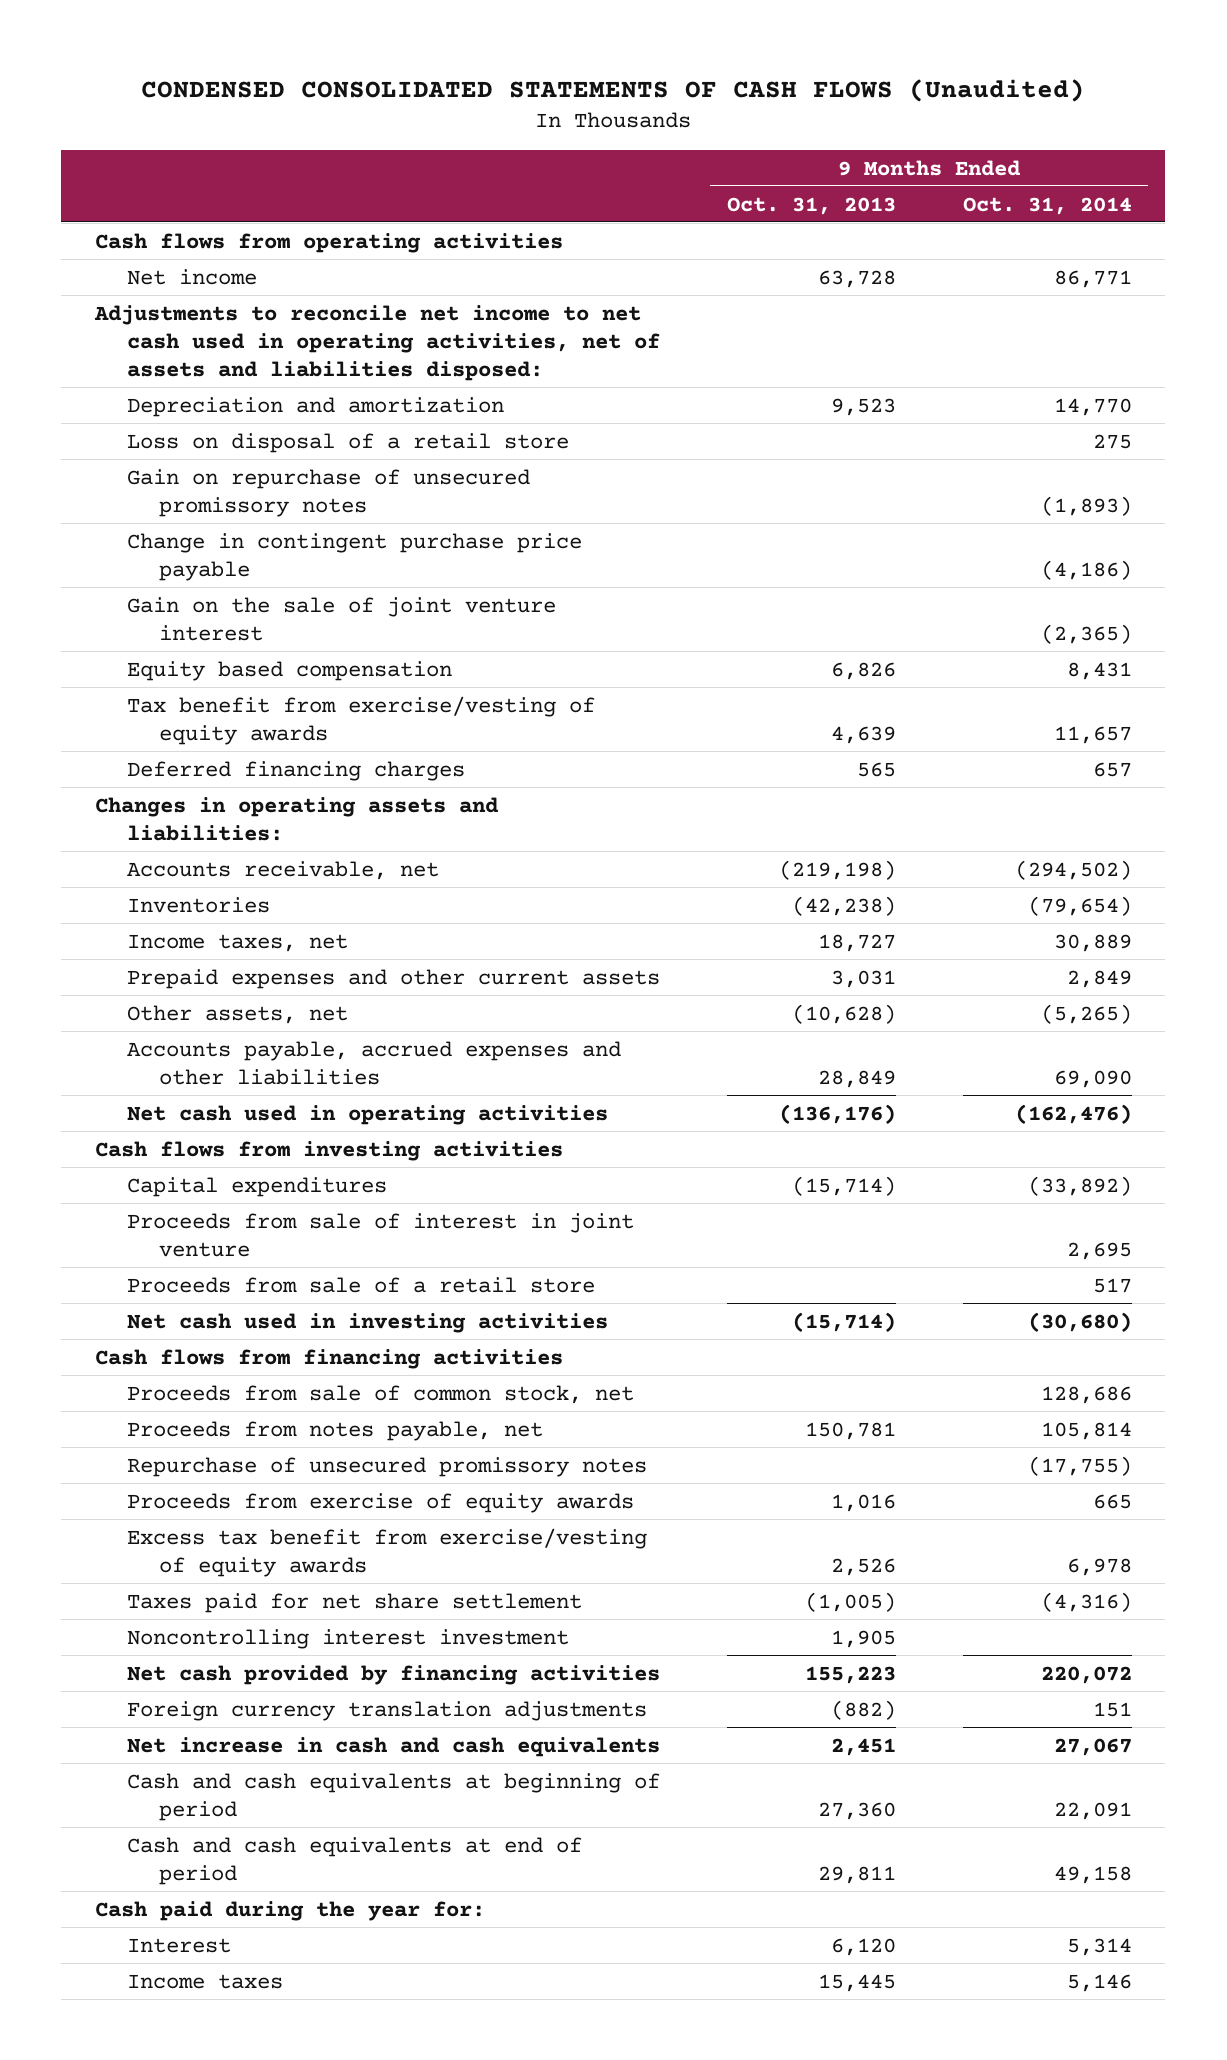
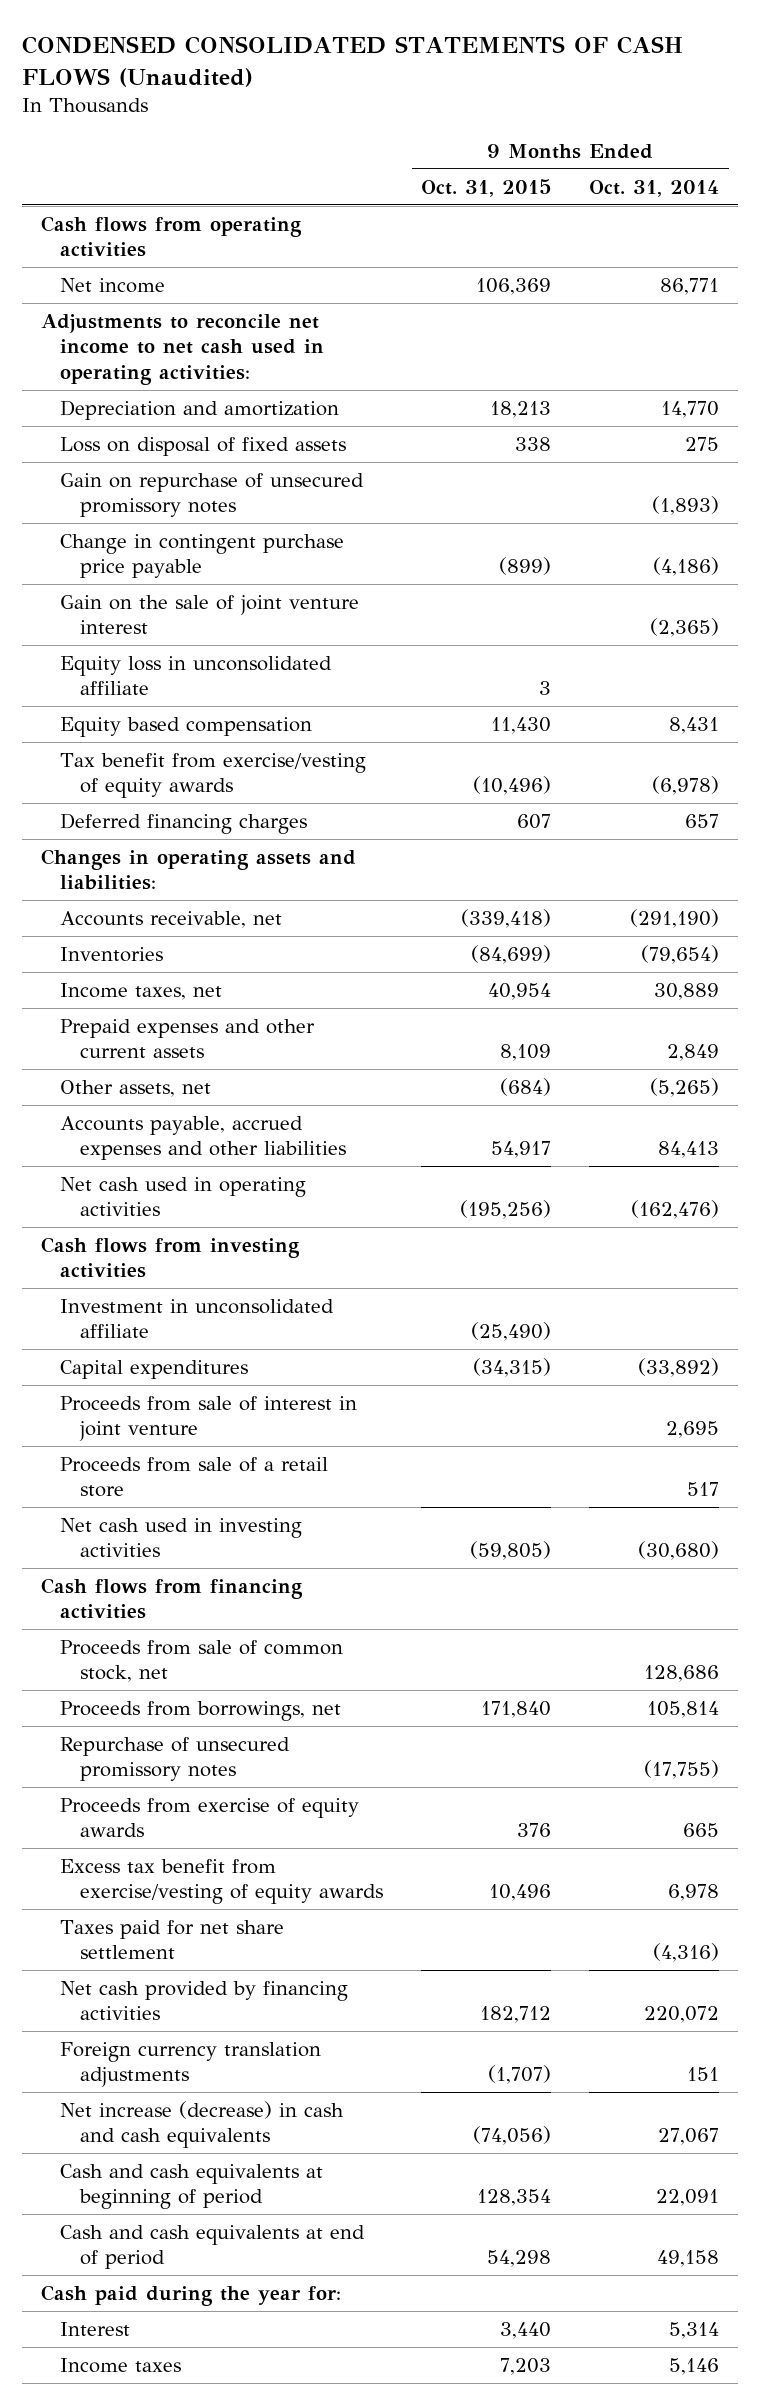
[726,196,896,215] Oct. 31, 2013 -> none
none -> [421,178,552,197] Oct. 31, 2015
[93,304,660,381] Adjustments to reconcile net income to net cash used in operating activities, net of assets and liabilities disposed: -> [40,314,325,385] Adjustments to reconcile net income to net cash used in operating activities:
[126,432,569,453] Loss on disposal of a retail store -> [60,437,347,457] Loss on disposal of fixed assets
none -> [60,656,333,696] Equity loss in unconsolidated affiliate
[1053,725,1132,744] 11,657 -> [652,776,720,796] (6,978)
[1014,859,1132,880] (294,502) -> [630,909,720,929] (291,190)
[1053,1069,1132,1088] 69,090 -> [658,1141,720,1159] 84,413
none -> [60,1299,335,1339] Investment in unconsolidated affiliate
[126,1420,543,1441] Proceeds from notes payable, net -> [60,1701,342,1722] Proceeds from borrowings, net
[126,1628,569,1649] Noncontrolling interest investment -> none
[126,1736,660,1757] Net increase in cash and cash equivalents -> [60,2101,345,2149] Net increase (decrease) in cash and cash equivalents

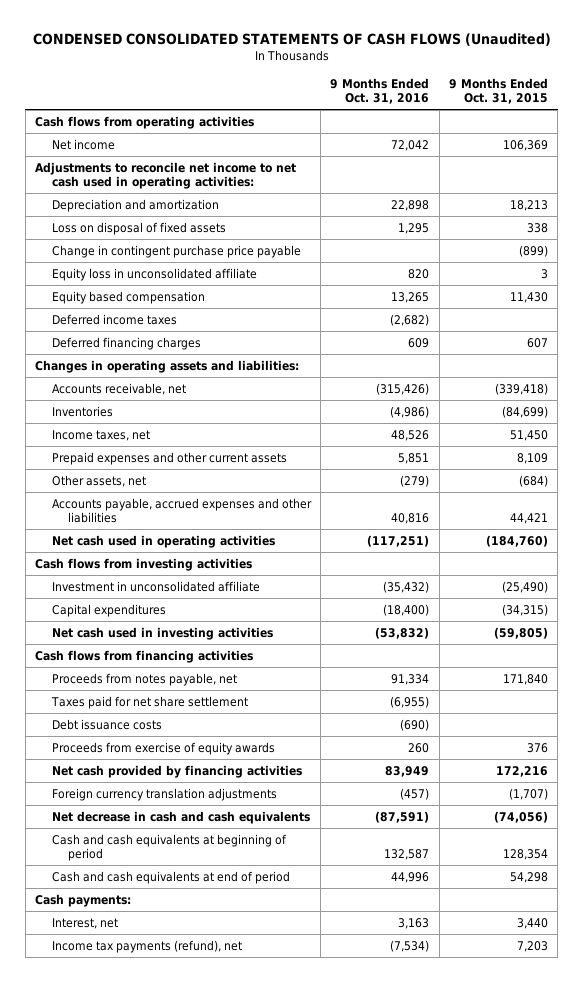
[589,179,720,197] Oct. 31, 2014 -> none
none -> [330,78,430,105] 9 Months Ended Oct. 31, 2016
[60,473,365,518] Gain on repurchase of unsecured promissory notes -> none
[60,595,360,635] Gain on the sale of joint venture interest -> none
[60,753,367,799] Tax benefit from exercise/vesting of equity awards -> none
none -> [51,313,177,325] Deferred income taxes
[488,983,552,1001] 40,954 -> [510,429,549,441] 51,450
[491,1141,552,1159] 54,917 -> [510,512,549,524] 44,421
[460,1200,552,1220] (195,256) -> [486,534,549,547] (184,760)
[60,1396,358,1442] Proceeds from sale of interest in joint venture -> none
[60,1457,329,1498] Proceeds from sale of a retail store -> none
[60,1640,344,1683] Proceeds from sale of common stock, net -> none
[60,1737,291,1782] Repurchase of unsecured promissory notes -> none
[60,1859,384,1905] Excess tax benefit from exercise/vesting of equity awards -> none
[60,1701,342,1722] Proceeds from borrowings, net -> [51,672,237,686] Proceeds from notes payable, net
none -> [51,718,162,730] Debt issuance costs
[60,1798,360,1838] Proceeds from exercise of equity awards -> [51,741,275,755] Proceeds from exercise of equity awards
[480,2006,552,2024] 182,712 -> [496,765,549,777] 172,216
[60,2101,345,2149] Net increase (decrease) in cash and cash equivalents -> [51,810,310,824] Net decrease in cash and cash equivalents
[40,2285,341,2307] Cash paid during the year for: -> [35,893,132,907] Cash payments:
[60,2322,131,2337] Interest -> [51,917,118,929] Interest, net
[60,2358,182,2374] Income taxes -> [51,939,242,953] Income tax payments (refund), net

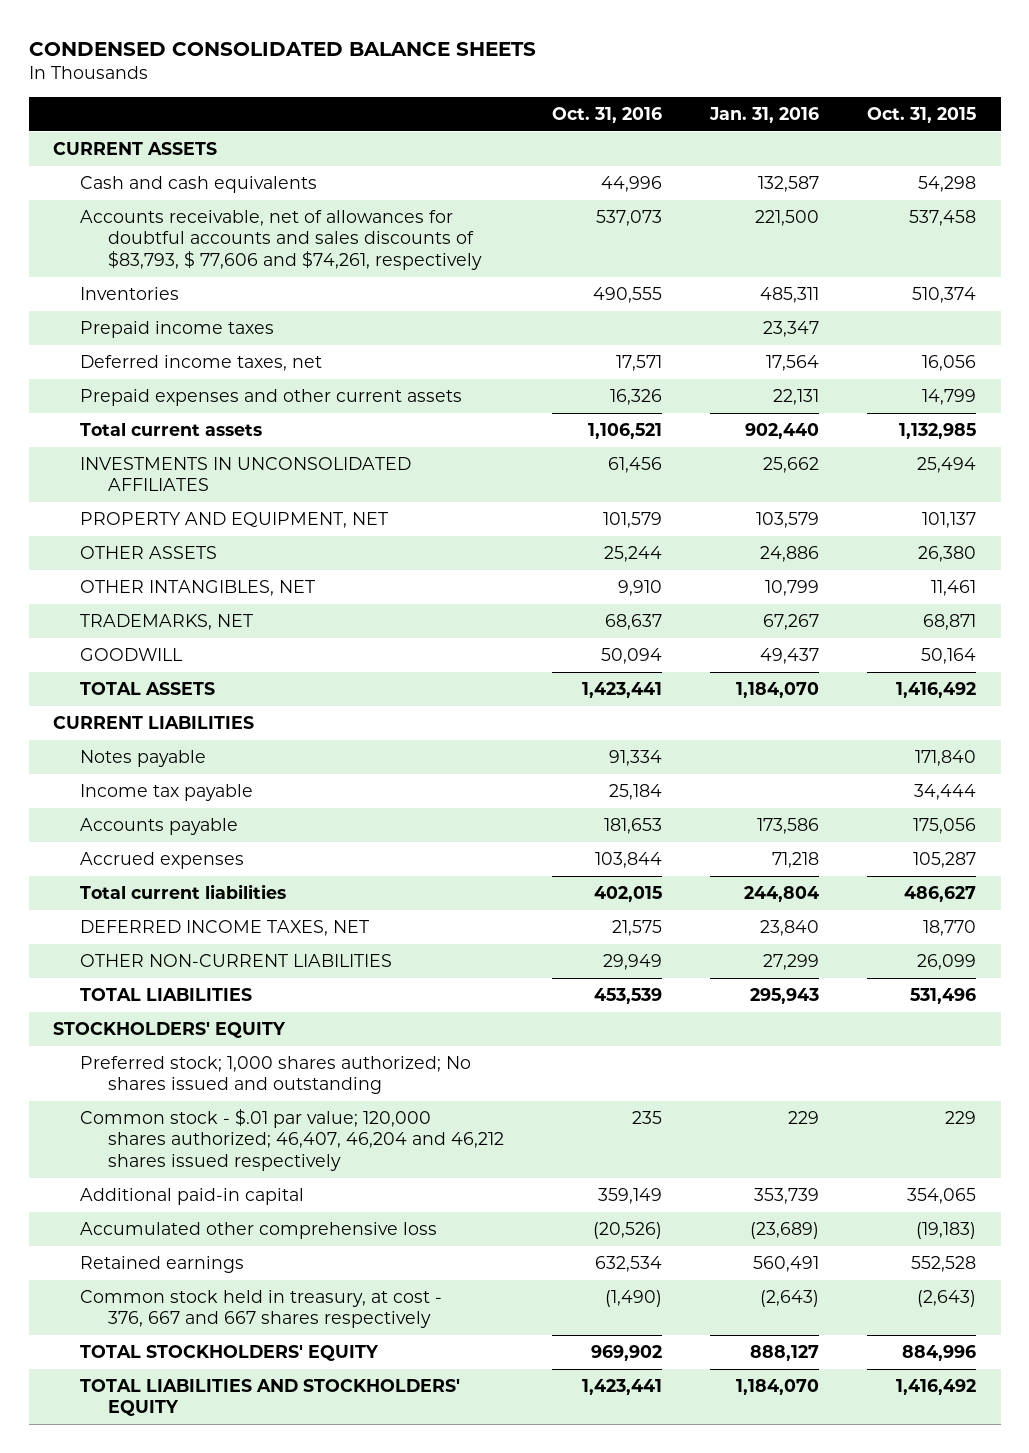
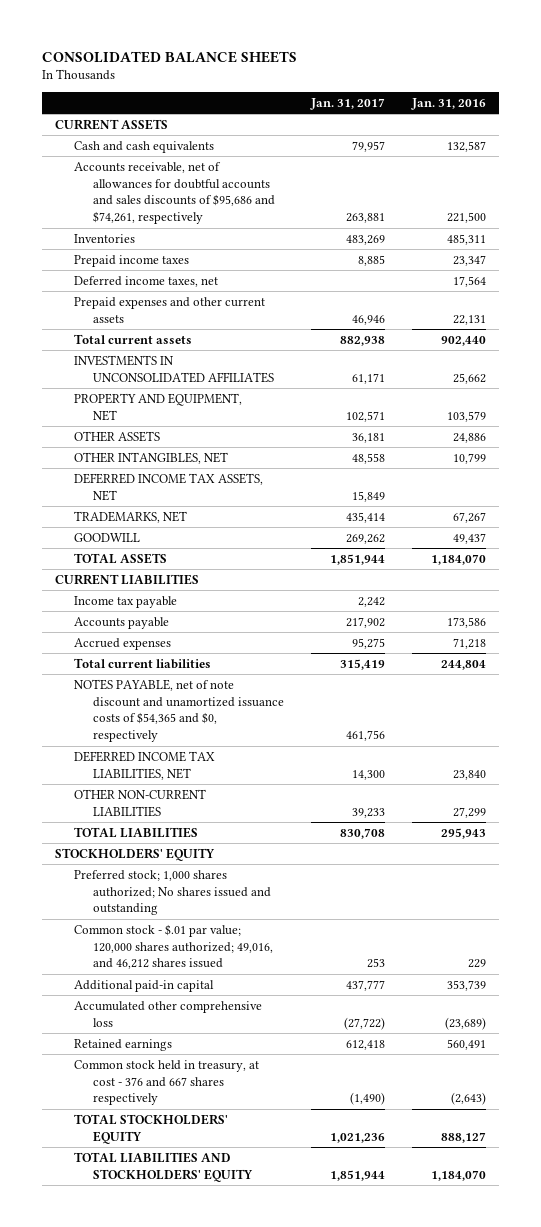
[28,41,536,56] CONDENSED CONSOLIDATED BALANCE SHEETS -> [41,50,297,63] CONSOLIDATED BALANCE SHEETS
[551,107,662,124] Oct. 31, 2016 -> none
[867,107,977,124] Oct. 31, 2015 -> none
none -> [309,98,385,111] Jan. 31, 2017
[80,210,482,270] Accounts receivable, net of allowances for doubtful accounts and sales discounts of $83,793, $ 77,606 and $74,261, respectively -> [74,161,275,225] Accounts receivable, net of allowances for doubtful accounts and sales discounts of $95,686 and $74,261, respectively
none -> [74,472,264,501] DEFERRED INCOME TAX ASSETS, NET
[80,750,207,768] Notes payable -> none
none -> [74,678,284,743] NOTES PAYABLE, net of note discount and unamortized issuance costs of $54,365 and $0, respectively
[80,920,370,937] DEFERRED INCOME TAXES, NET -> [74,750,216,780] DEFERRED INCOME TAX LIABILITIES, NET
[80,1109,504,1171] Common stock - $.01 par value; 120,000 shares authorized; 46,407, 46,204 and 46,212 shares issued respectively -> [74,923,273,970] Common stock - $.01 par value; 120,000 shares authorized; 49,016, and 46,212 shares issued
[80,1290,443,1329] Common stock held in treasury, at cost - 376, 667 and 667 shares respectively -> [74,1059,260,1106] Common stock held in treasury, at cost - 376 and 667 shares respectively

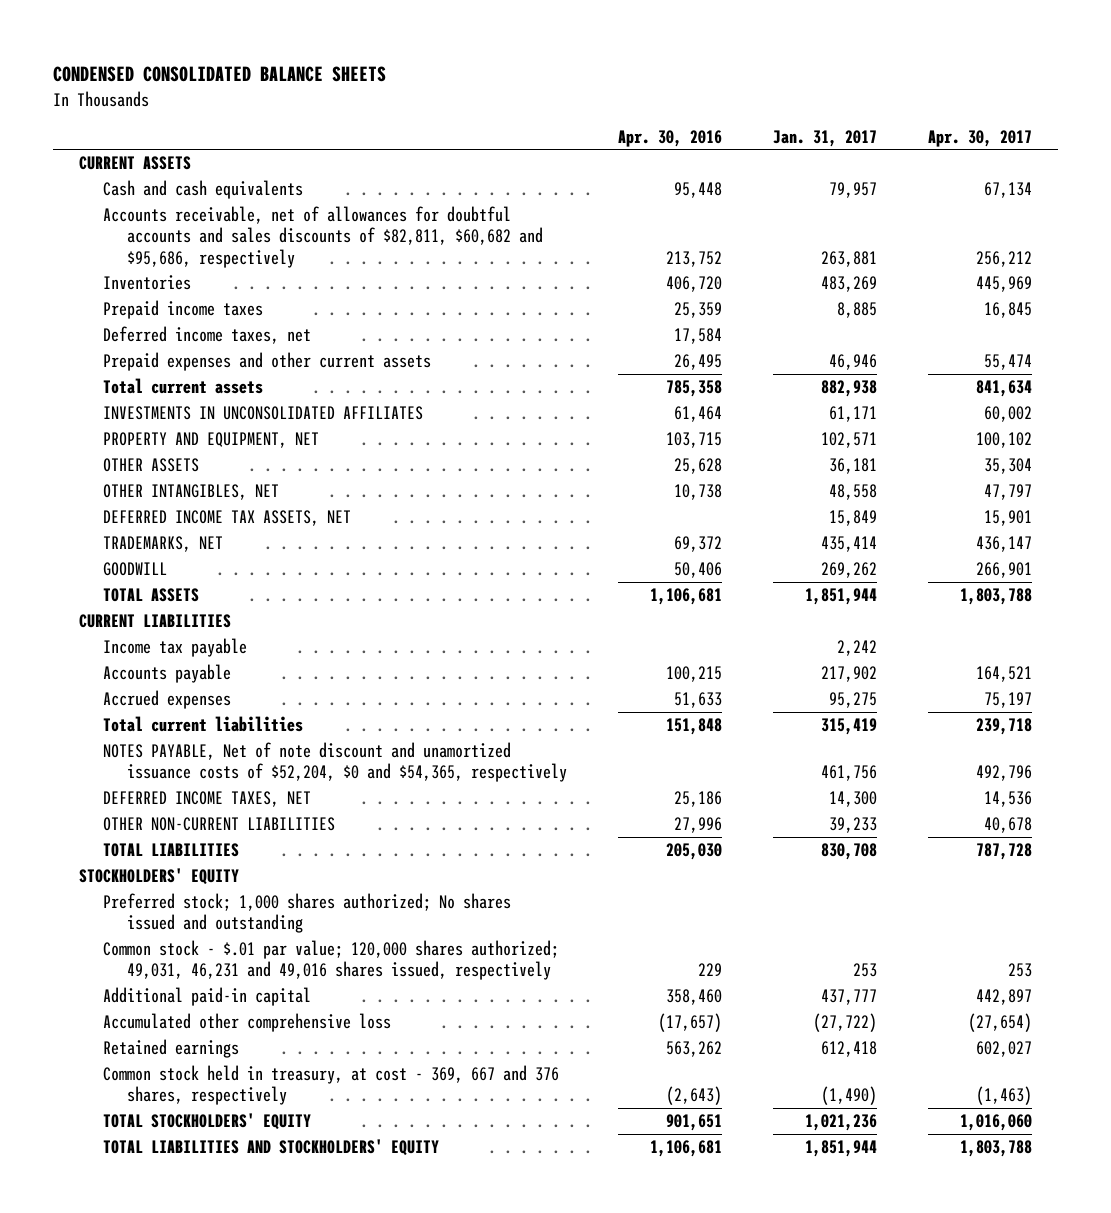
[41,50,297,63] CONSOLIDATED BALANCE SHEETS -> [53,66,387,83] CONDENSED CONSOLIDATED BALANCE SHEETS
[410,98,486,111] Jan. 31, 2016 -> none
none -> [617,129,722,147] Apr. 30, 2016
none -> [927,129,1032,147] Apr. 30, 2017
[74,161,275,225] Accounts receivable, net of allowances for doubtful accounts and sales discounts of $95,686 and $74,261, respectively -> [102,206,543,268] Accounts receivable, net of allowances for doubtful accounts and sales discounts of $82,811, $60,682 and $95,686, respectively
[74,678,284,743] NOTES PAYABLE, net of note discount and unamortized issuance costs of $54,365 and $0, respectively -> [102,742,567,783] NOTES PAYABLE, Net of note discount and unamortized issuance costs of $52,204, $0 and $54,365, respectively
[74,750,216,780] DEFERRED INCOME TAX LIABILITIES, NET -> [102,791,311,808] DEFERRED INCOME TAXES, NET
[74,923,273,970] Common stock - $.01 par value; 120,000 shares authorized; 49,016, and 46,212 shares issued -> [102,940,559,981] Common stock - $.01 par value; 120,000 shares authorized; 49,031, 46,231 and 49,016 shares issued, respectively
[74,1059,260,1106] Common stock held in treasury, at cost - 376 and 667 shares respectively -> [102,1065,559,1106] Common stock held in treasury, at cost - 369, 667 and 376 shares, respectively

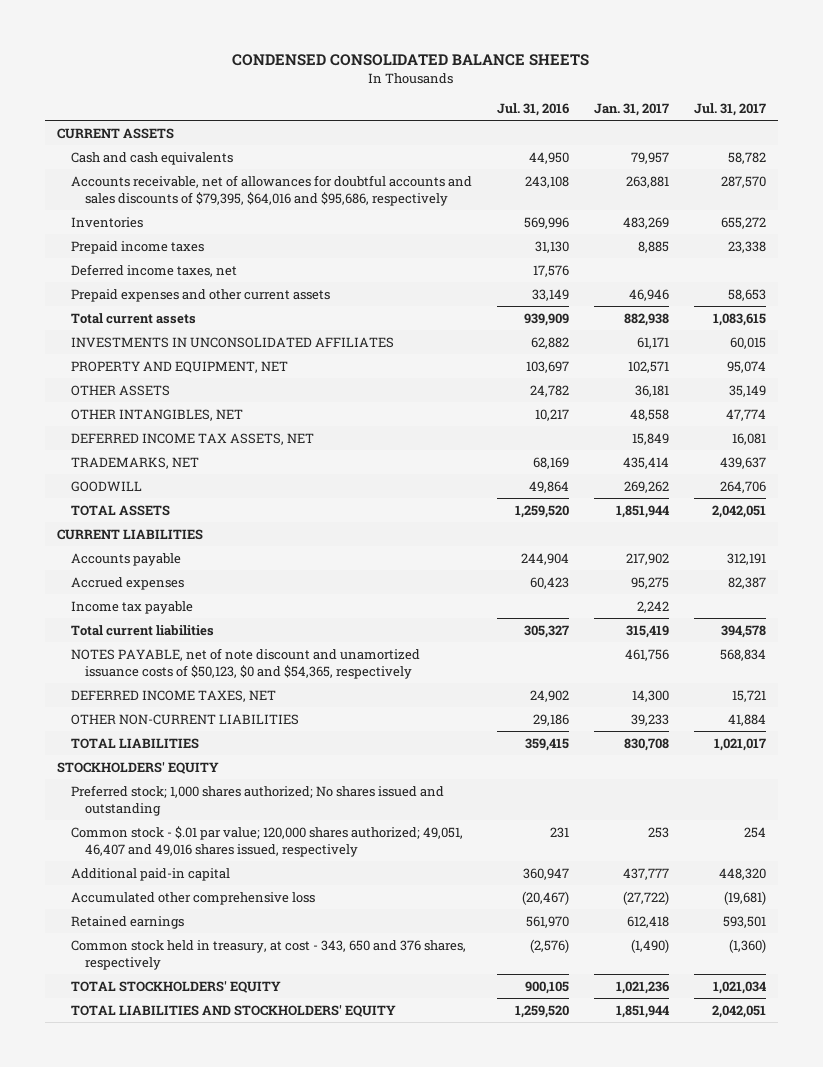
[617,129,722,147] Apr. 30, 2016 -> none
[927,129,1032,147] Apr. 30, 2017 -> none
none -> [496,102,569,116] Jul. 31, 2016
none -> [693,102,766,116] Jul. 31, 2017
[102,206,543,268] Accounts receivable, net of allowances for doubtful accounts and sales discounts of $82,811, $60,682 and $95,686, respectively -> [71,174,473,206] Accounts receivable, net of allowances for doubtful accounts and sales discounts of $79,395, $64,016 and $95,686, respectively
[102,638,247,658] Income tax payable -> [71,600,194,614] Income tax payable
[102,742,567,783] NOTES PAYABLE, Net of note discount and unamortized issuance costs of $52,204, $0 and $54,365, respectively -> [71,647,421,679] NOTES PAYABLE, net of note discount and unamortized issuance costs of $50,123, $0 and $54,365, respectively
[102,940,559,981] Common stock - $.01 par value; 120,000 shares authorized; 49,031, 46,231 and 49,016 shares issued, respectively -> [71,825,464,857] Common stock - $.01 par value; 120,000 shares authorized; 49,051, 46,407 and 49,016 shares issued, respectively
[102,1065,559,1106] Common stock held in treasury, at cost - 369, 667 and 376 shares, respectively -> [71,939,467,970] Common stock held in treasury, at cost - 343, 650 and 376 shares, respectively

